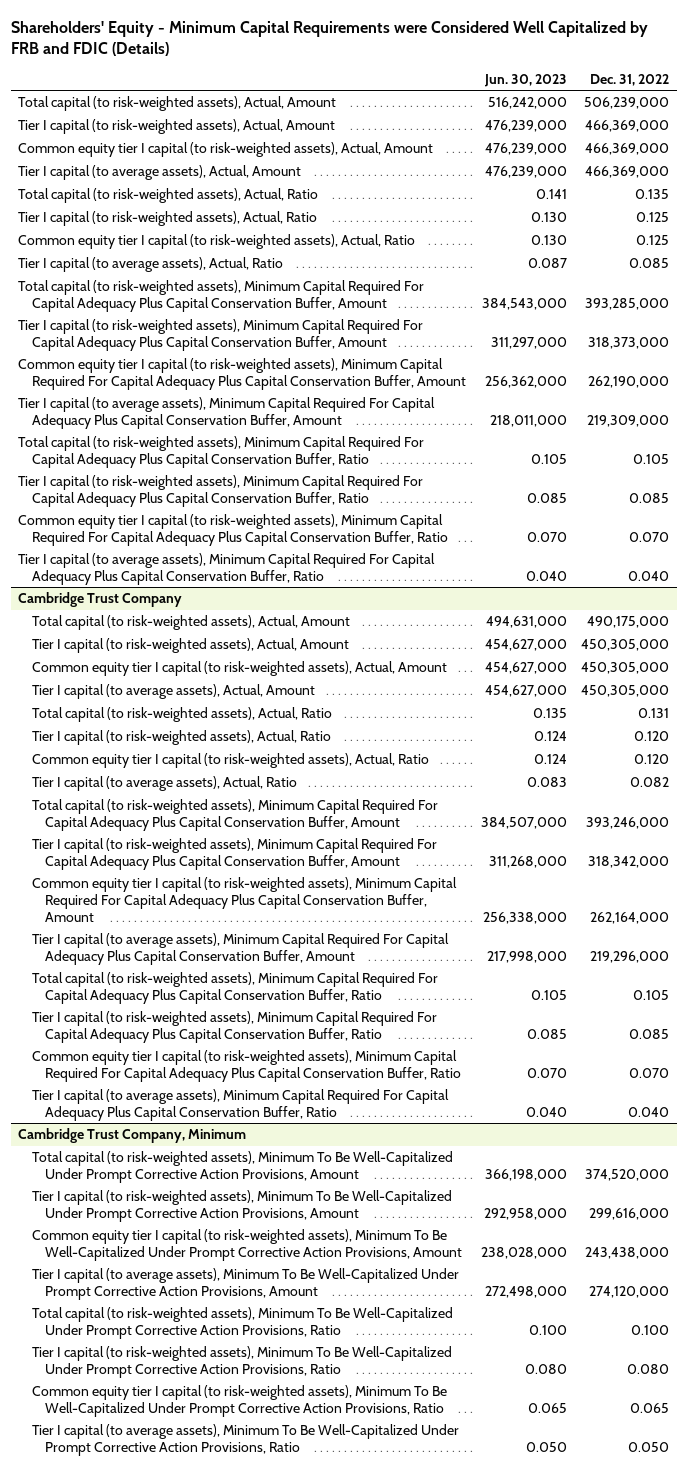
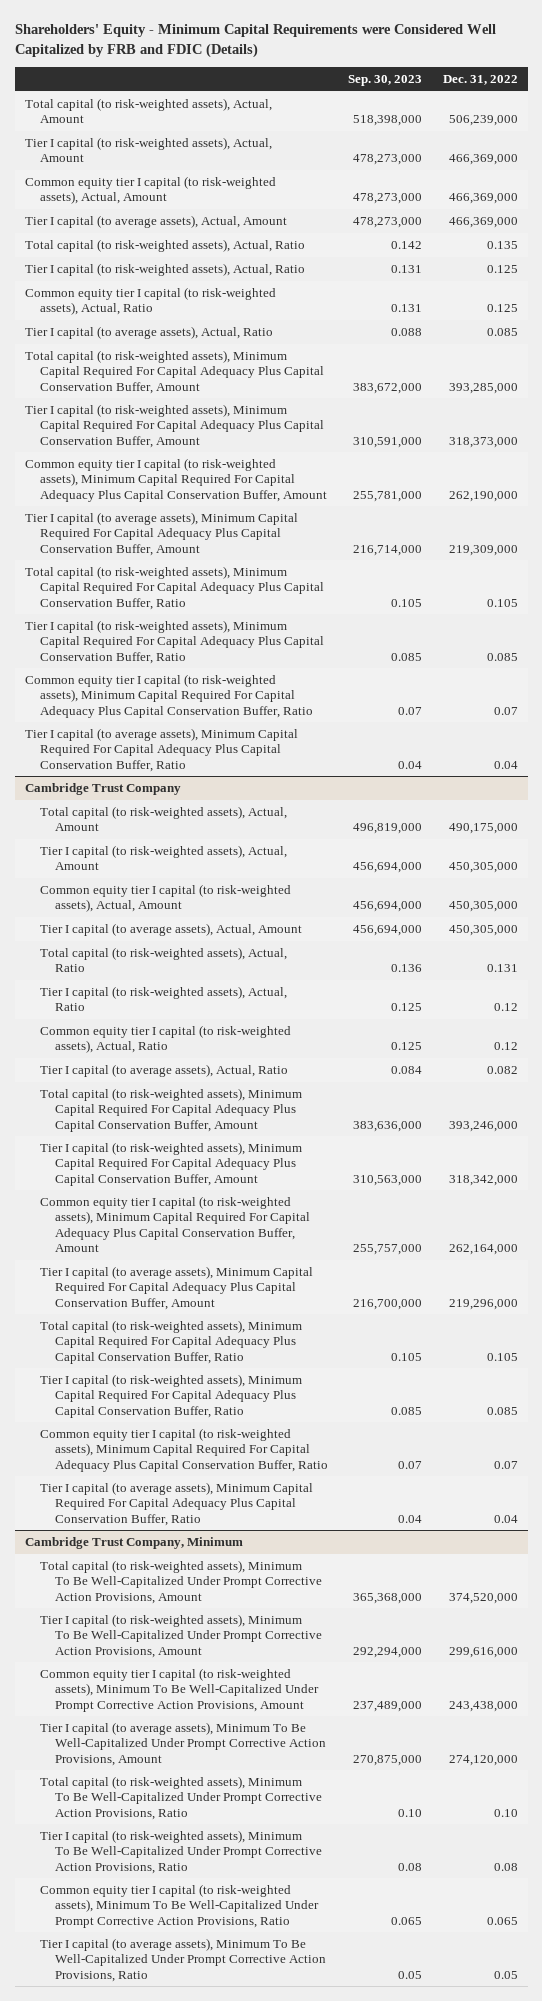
[483,73,567,87] Jun. 30, 2023 -> none
none -> [348,74,423,86] Sep. 30, 2023
[629,531,670,542] 0.070 -> [493,706,518,715] 0.07
[628,570,670,581] 0.040 -> [493,760,518,769] 0.04
[634,731,670,742] 0.120 -> [493,1003,518,1012] 0.12
[634,754,670,765] 0.120 -> [493,1042,518,1051] 0.12
[629,1067,670,1078] 0.070 -> [493,1460,518,1469] 0.07
[628,1106,670,1117] 0.040 -> [493,1514,518,1523] 0.04
[631,1324,670,1335] 0.100 -> [493,1808,518,1817] 0.10
[627,1363,670,1374] 0.080 -> [493,1862,518,1871] 0.08
[628,1441,670,1452] 0.050 -> [493,1970,518,1979] 0.05

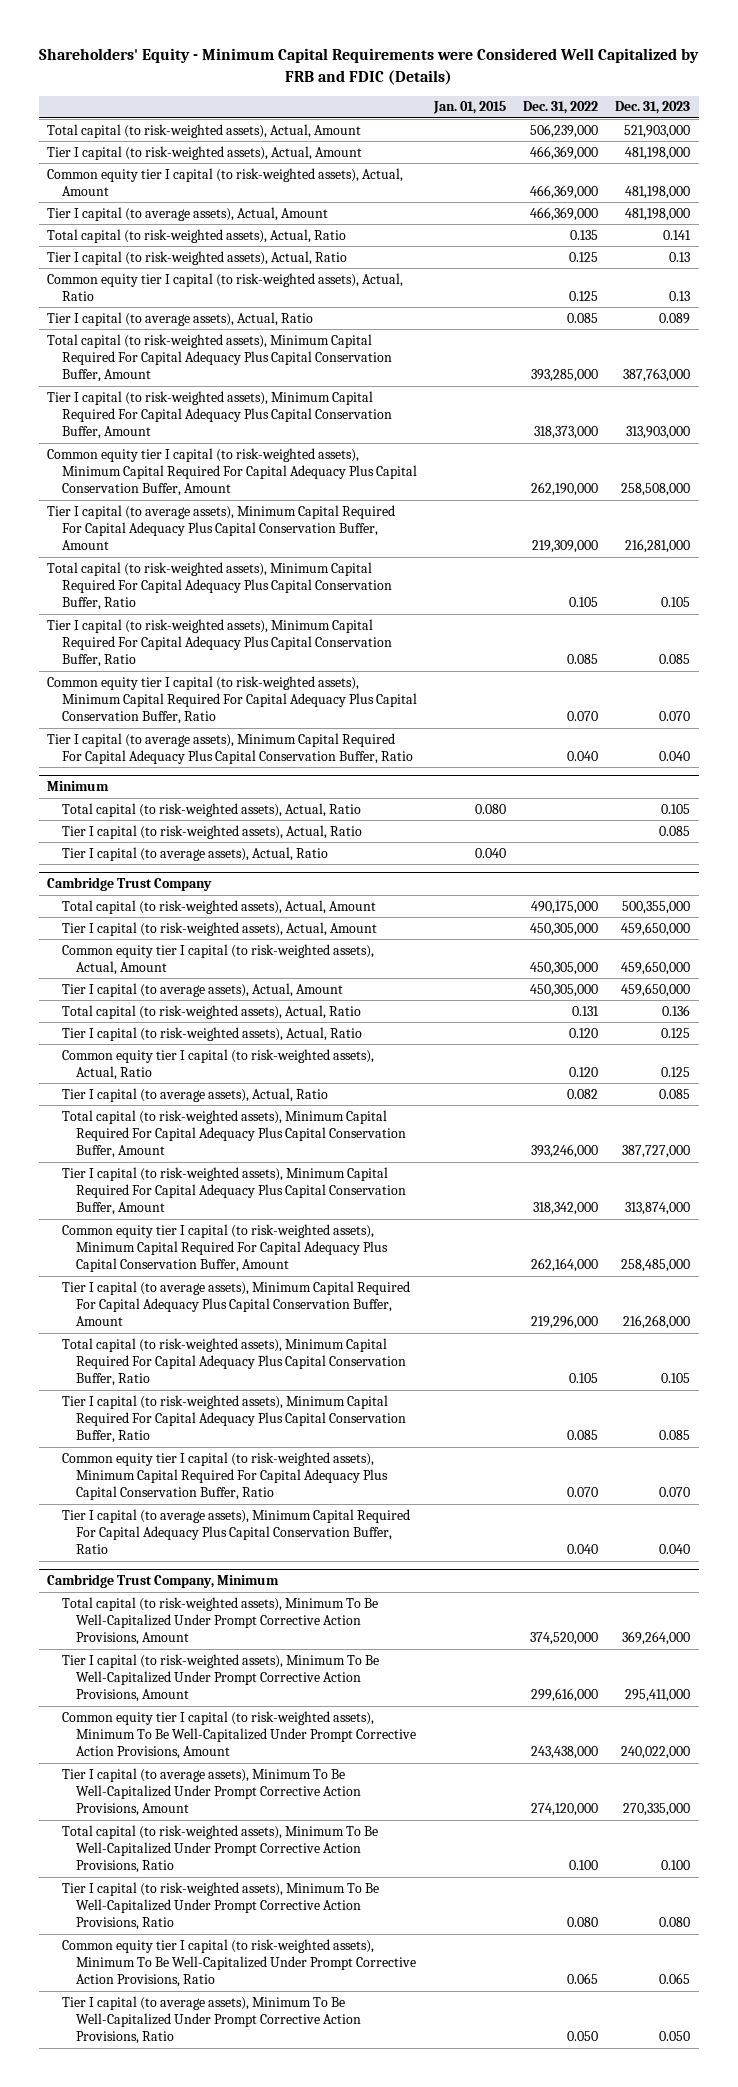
[348,74,423,86] Sep. 30, 2023 -> none
none -> [433,101,507,115] Jan. 01, 2015
none -> [615,101,691,115] Dec. 31, 2023
[493,706,518,715] 0.07 -> [567,711,599,722] 0.070
[493,760,518,769] 0.04 -> [567,751,599,762] 0.040
none -> [47,781,110,792] Minimum
none -> [61,802,361,817] Total capital (to risk-weighted assets), Actual, Ratio
none -> [61,824,362,839] Tier I capital (to risk-weighted assets), Actual, Ratio
none -> [61,846,328,861] Tier I capital (to average assets), Actual, Ratio
[493,1003,518,1012] 0.12 -> [569,1027,599,1038] 0.120
[493,1042,518,1051] 0.12 -> [569,1067,599,1078] 0.120
[493,1460,518,1469] 0.07 -> [567,1487,599,1498] 0.070
[493,1514,518,1523] 0.04 -> [567,1544,599,1555] 0.040
[493,1808,518,1817] 0.10 -> [569,1860,599,1871] 0.100
[493,1862,518,1871] 0.08 -> [567,1917,599,1928] 0.080
[493,1970,518,1979] 0.05 -> [567,2031,599,2042] 0.050

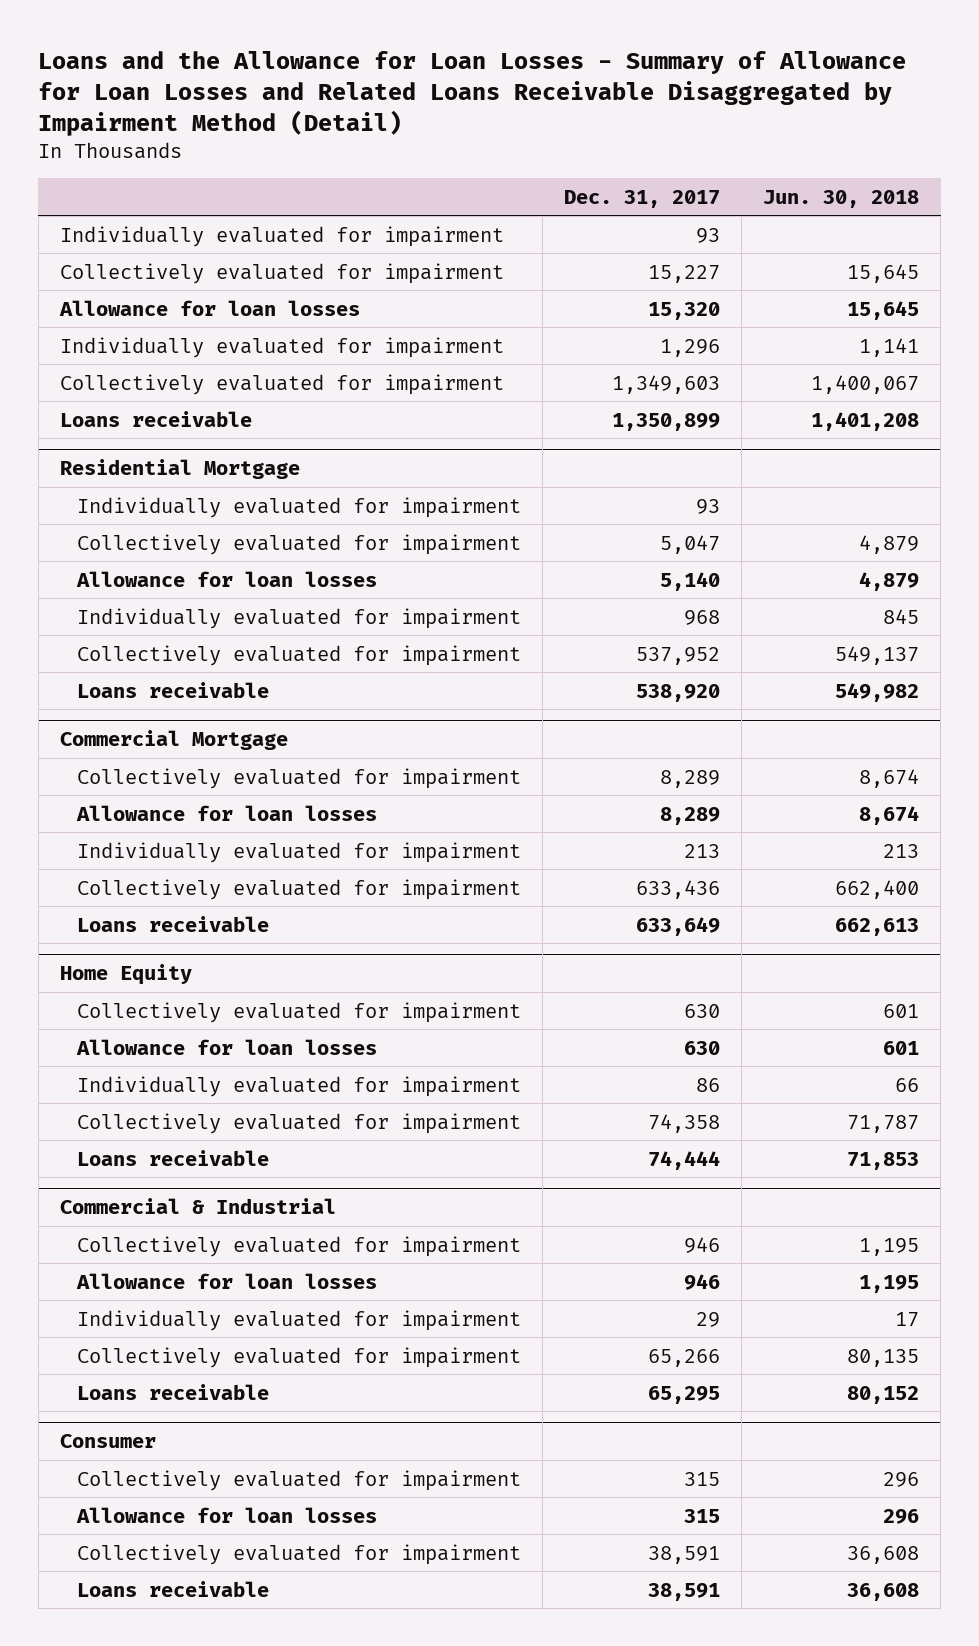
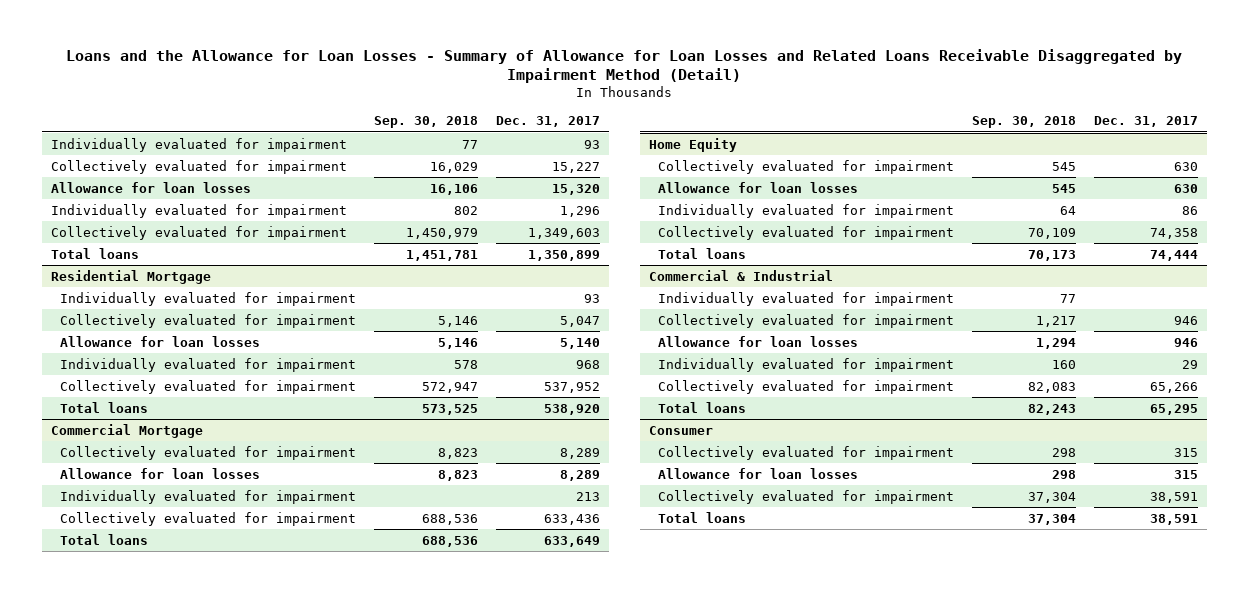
[763,189,920,208] Jun. 30, 2018 -> none
none -> [374,116,479,129] Sep. 30, 2018
[59,410,252,427] Loans receivable -> [50,247,139,259] Total loans
[76,681,269,698] Loans receivable -> [60,401,149,413] Total loans
[76,915,269,932] Loans receivable -> [60,533,149,545] Total loans
[76,1149,269,1166] Loans receivable -> [658,247,747,259] Total loans
none -> [658,291,955,306] Individually evaluated for impairment
[76,1383,269,1400] Loans receivable -> [658,401,747,413] Total loans
[76,1580,269,1597] Loans receivable -> [658,511,747,523] Total loans

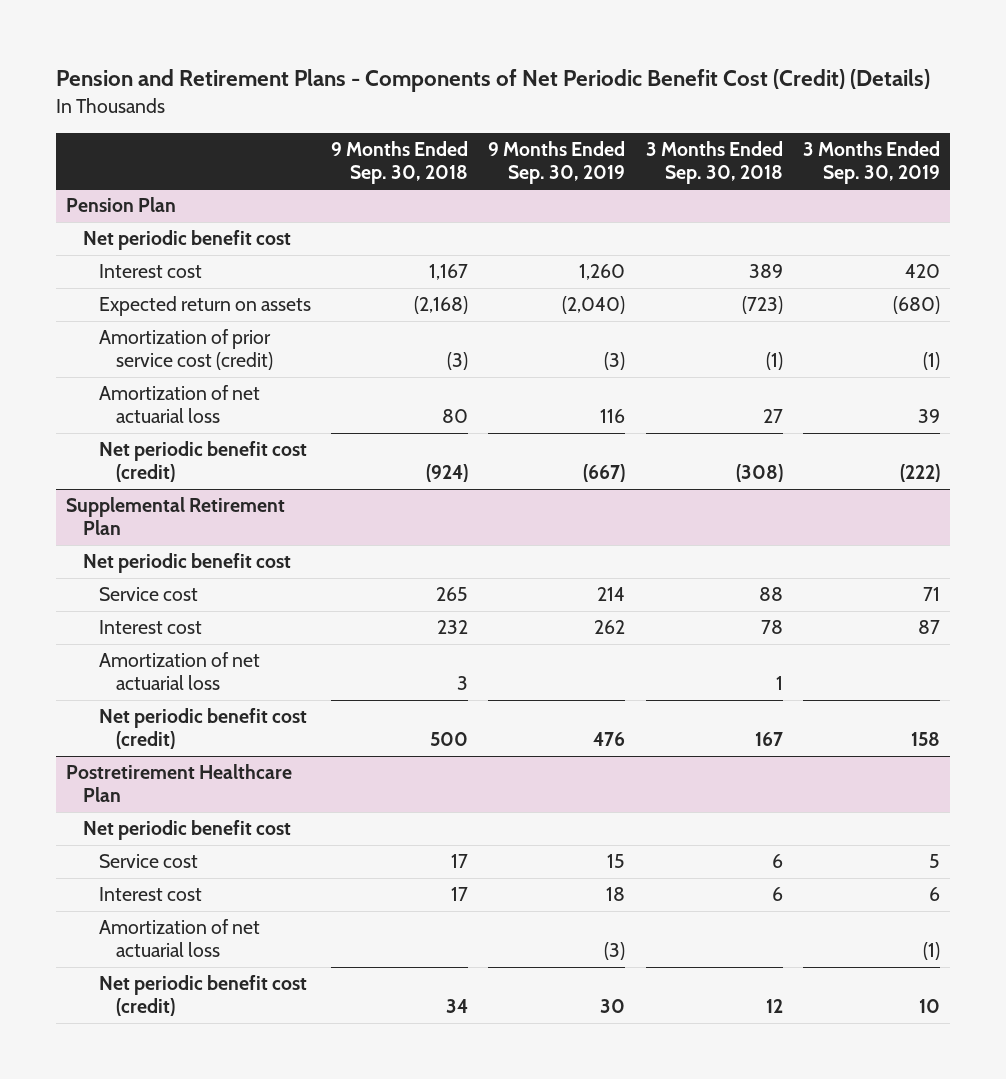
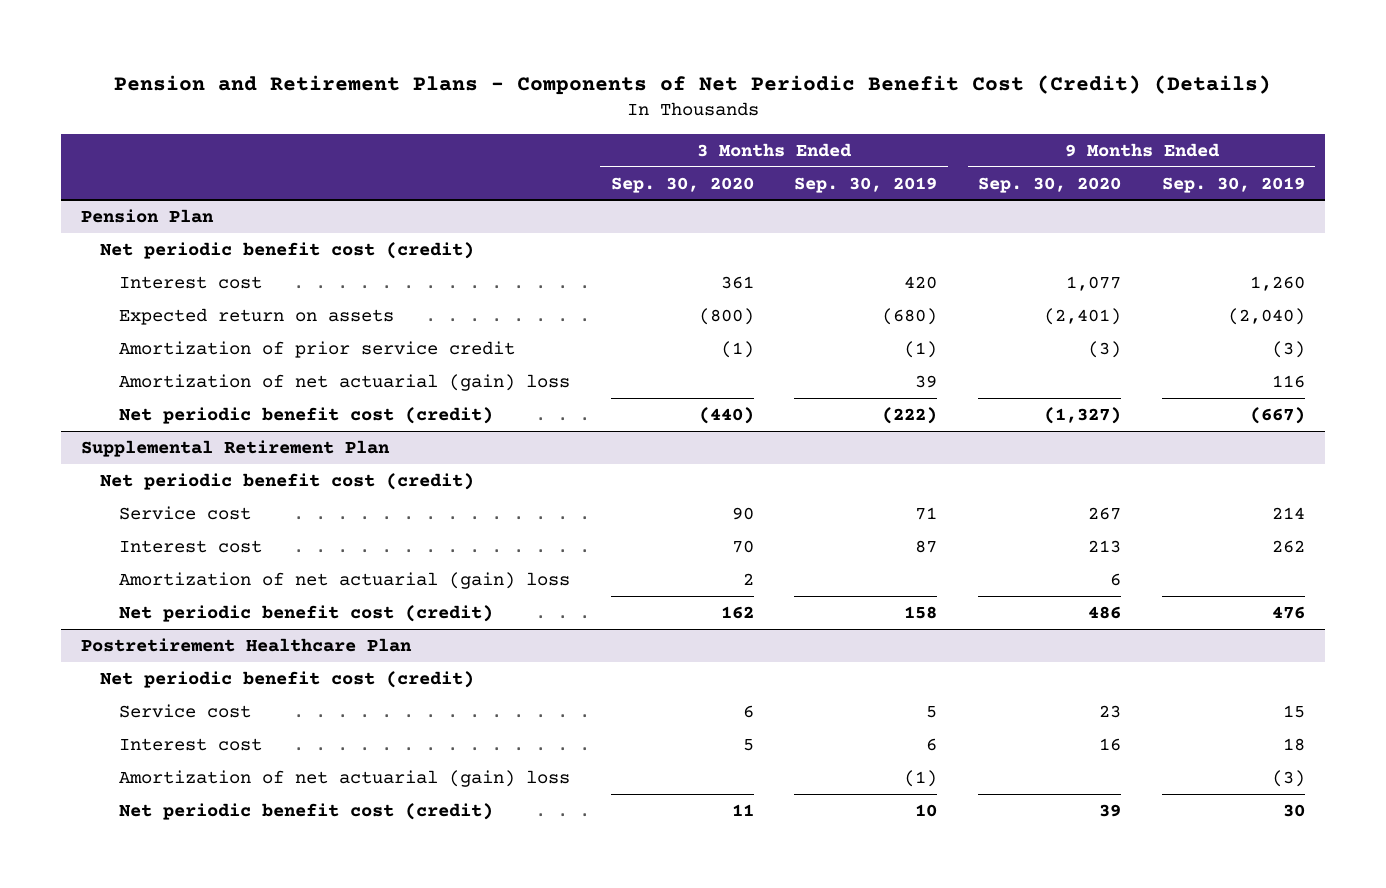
[331,140,469,184] 9 Months Ended Sep. 30, 2018 -> none
[645,140,783,184] 3 Months Ended Sep. 30, 2018 -> none
none -> [610,176,754,193] Sep. 30, 2020
none -> [978,176,1122,193] Sep. 30, 2020
[82,230,291,251] Net periodic benefit cost -> [100,241,475,259] Net periodic benefit cost (credit)
[99,329,273,371] Amortization of prior service cost (credit) -> [118,340,515,358] Amortization of prior service credit
[99,385,261,424] Amortization of net actuarial loss -> [118,373,570,391] Amortization of net actuarial (gain) loss
[82,553,291,574] Net periodic benefit cost -> [100,472,475,490] Net periodic benefit cost (credit)
[99,652,261,691] Amortization of net actuarial loss -> [118,571,570,589] Amortization of net actuarial (gain) loss
[82,820,291,841] Net periodic benefit cost -> [100,670,475,688] Net periodic benefit cost (credit)
[99,919,261,958] Amortization of net actuarial loss -> [118,769,570,787] Amortization of net actuarial (gain) loss

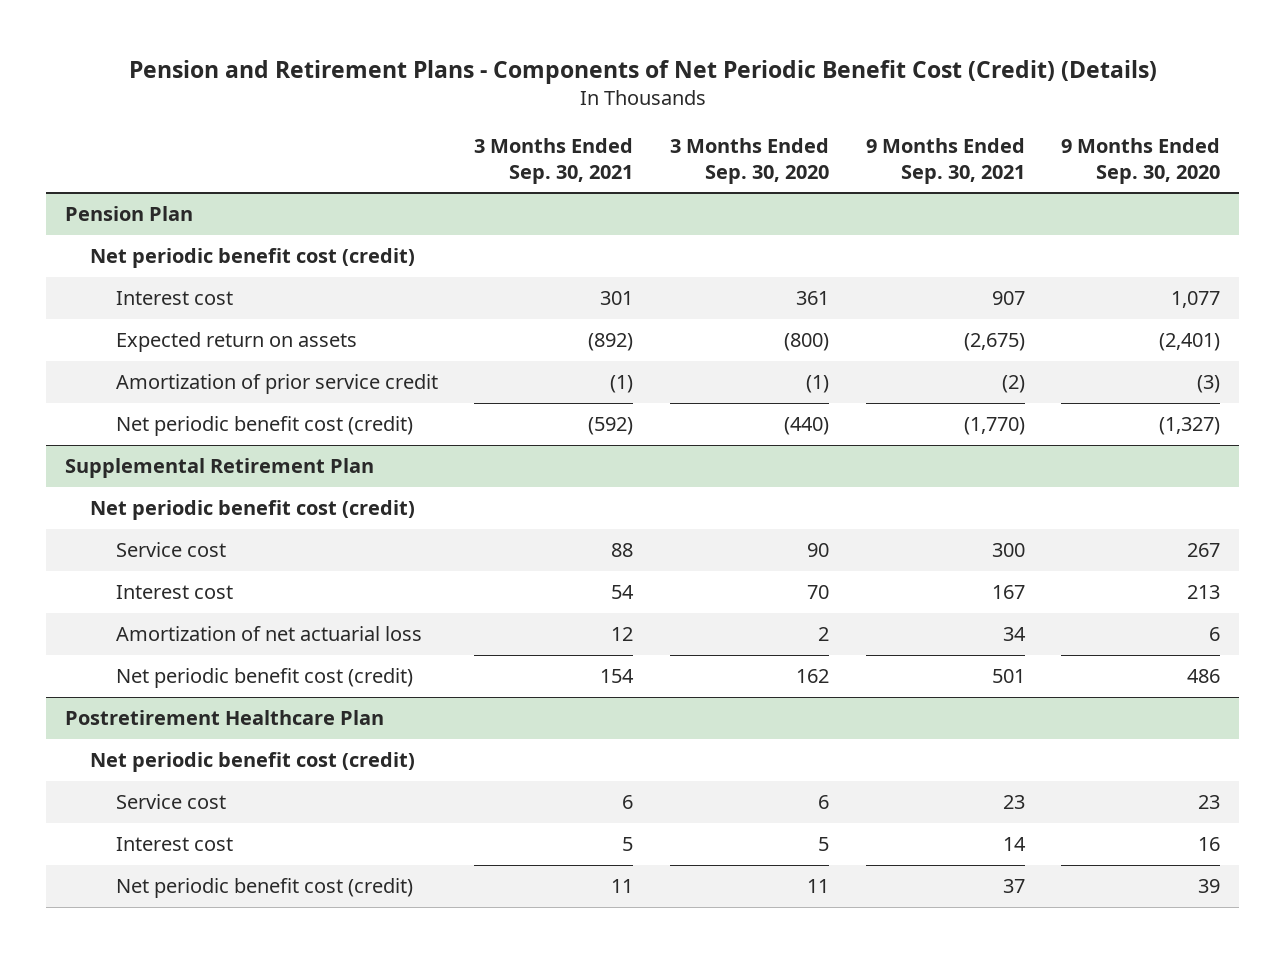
[794,176,938,193] Sep. 30, 2019 -> none
[1161,176,1305,193] Sep. 30, 2019 -> none
none -> [474,137,634,184] 3 Months Ended Sep. 30, 2021
none -> [865,137,1025,184] 9 Months Ended Sep. 30, 2021
[118,373,570,391] Amortization of net actuarial (gain) loss -> none
[118,571,570,589] Amortization of net actuarial (gain) loss -> [115,625,422,641] Amortization of net actuarial loss
[118,769,570,787] Amortization of net actuarial (gain) loss -> none

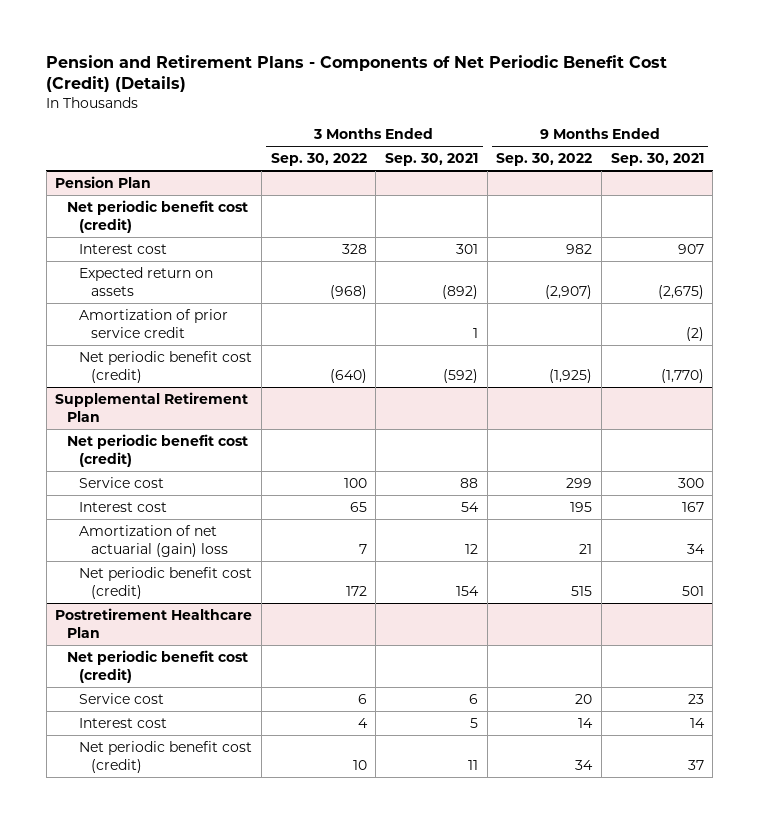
[670,137,830,184] 3 Months Ended Sep. 30, 2020 -> none
[1061,137,1221,184] 9 Months Ended Sep. 30, 2020 -> none
none -> [270,153,367,167] Sep. 30, 2022
none -> [496,153,593,167] Sep. 30, 2022
[610,374,634,393] (1) -> [473,327,479,338] 1
[115,625,422,641] Amortization of net actuarial loss -> [79,524,229,557] Amortization of net actuarial (gain) loss

